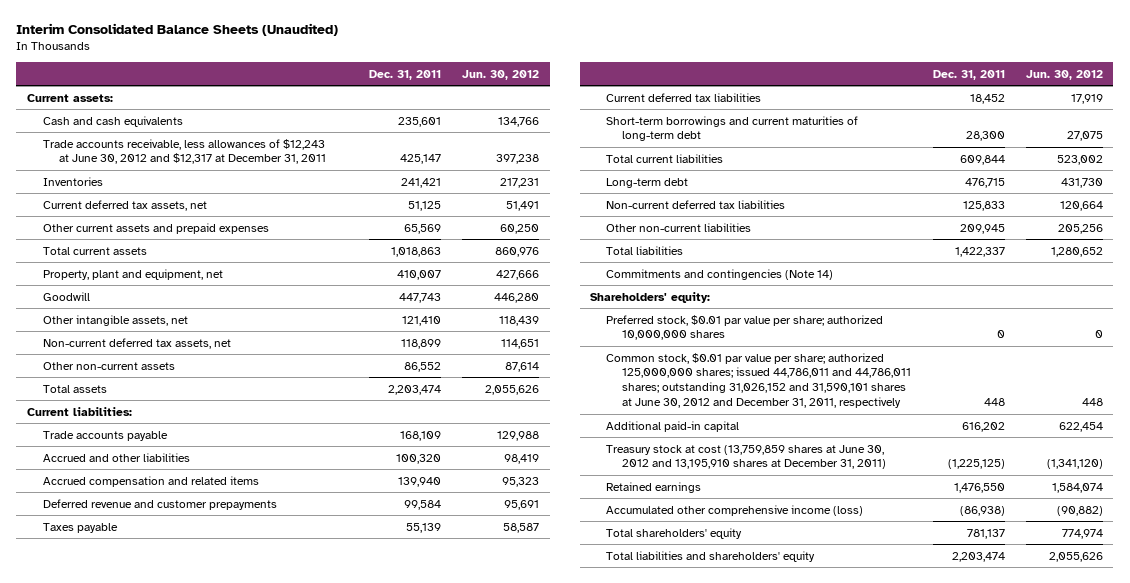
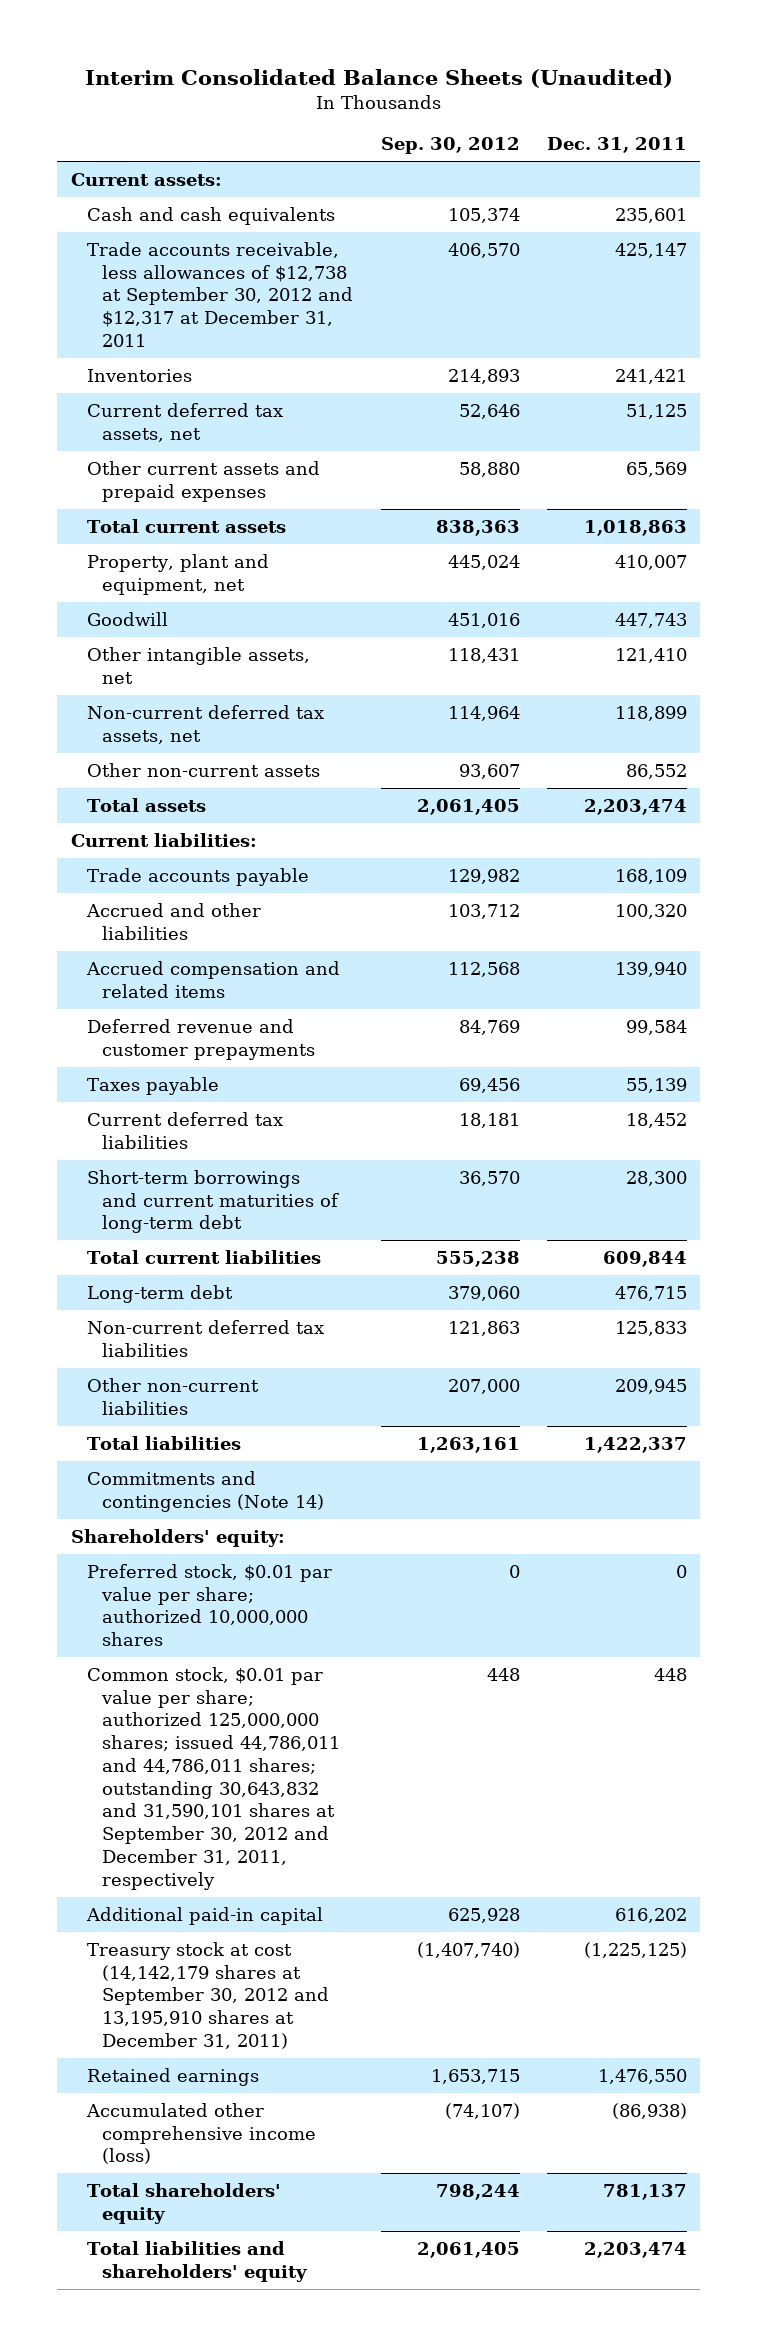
[462,69,540,80] Jun. 30, 2012 -> none
none -> [380,137,520,155] Sep. 30, 2012
[42,138,326,165] Trade accounts receivable, less allowances of $12,243 at June 30, 2012 and $12,317 at December 31, 2011 -> [86,241,354,347] Trade accounts receivable, less allowances of $12,738 at September 30, 2012 and $12,317 at December 31, 2011
[606,352,912,409] Common stock, $0.01 par value per share; authorized 125,000,000 shares; issued 44,786,011 and 44,786,011 shares; outstanding 31,026,152 and 31,590,101 shares at June 30, 2012 and December 31, 2011, respectively -> [86,1666,341,1890] Common stock, $0.01 par value per share; authorized 125,000,000 shares; issued 44,786,011 and 44,786,011 shares; outstanding 30,643,832 and 31,590,101 shares at September 30, 2012 and December 31, 2011, respectively
[606,444,887,470] Treasury stock at cost (13,759,859 shares at June 30, 2012 and 13,195,910 shares at December 31, 2011) -> [86,1941,330,2049] Treasury stock at cost (14,142,179 shares at September 30, 2012 and 13,195,910 shares at December 31, 2011)

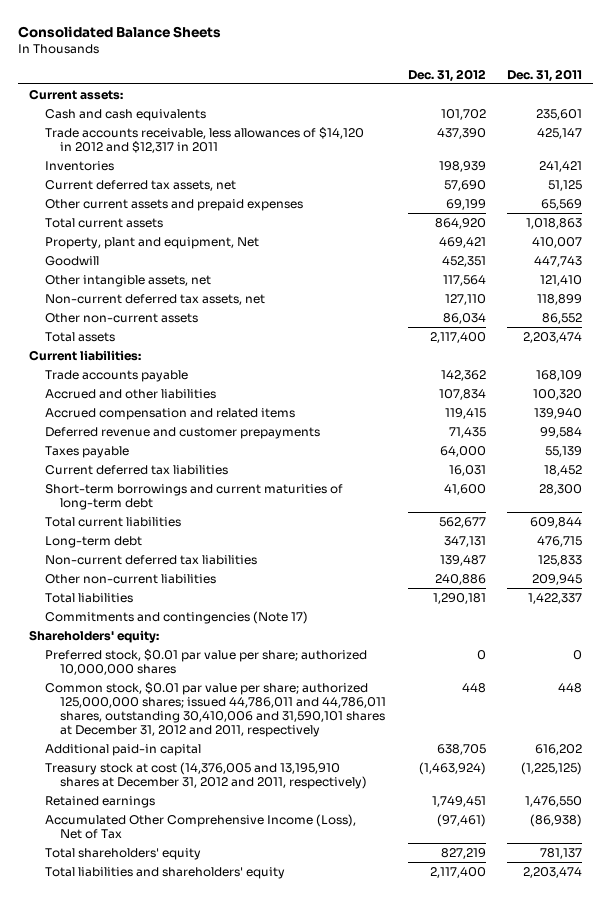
[84,68,673,88] Interim Consolidated Balance Sheets (Unaudited) -> [18,25,222,38] Consolidated Balance Sheets
[380,137,520,155] Sep. 30, 2012 -> none
none -> [407,68,486,82] Dec. 31, 2012
[86,241,354,347] Trade accounts receivable, less allowances of $12,738 at September 30, 2012 and $12,317 at December 31, 2011 -> [44,126,364,153] Trade accounts receivable, less allowances of $14,120 in 2012 and $12,317 in 2011
[86,553,269,595] Property, plant and equipment, net -> [44,236,259,249] Property, plant and equipment, Net
[86,1470,325,1512] Commitments and contingencies (Note 14) -> [44,610,308,624] Commitments and contingencies (Note 17)
[86,1666,341,1890] Common stock, $0.01 par value per share; authorized 125,000,000 shares; issued 44,786,011 and 44,786,011 shares; outstanding 30,643,832 and 31,590,101 shares at September 30, 2012 and December 31, 2011, respectively -> [44,681,387,738] Common stock, $0.01 par value per share; authorized 125,000,000 shares; issued 44,786,011 and 44,786,011 shares, outstanding 30,410,006 and 31,590,101 shares at December 31, 2012 and 2011, respectively
[86,1941,330,2049] Treasury stock at cost (14,142,179 shares at September 30, 2012 and 13,195,910 shares at December 31, 2011) -> [44,761,368,789] Treasury stock at cost (14,376,005 and 13,195,910 shares at December 31, 2012 and 2011, respectively)
[85,2102,317,2165] Accumulated other comprehensive income (loss) -> [44,813,356,839] Accumulated Other Comprehensive Income (Loss), Net of Tax

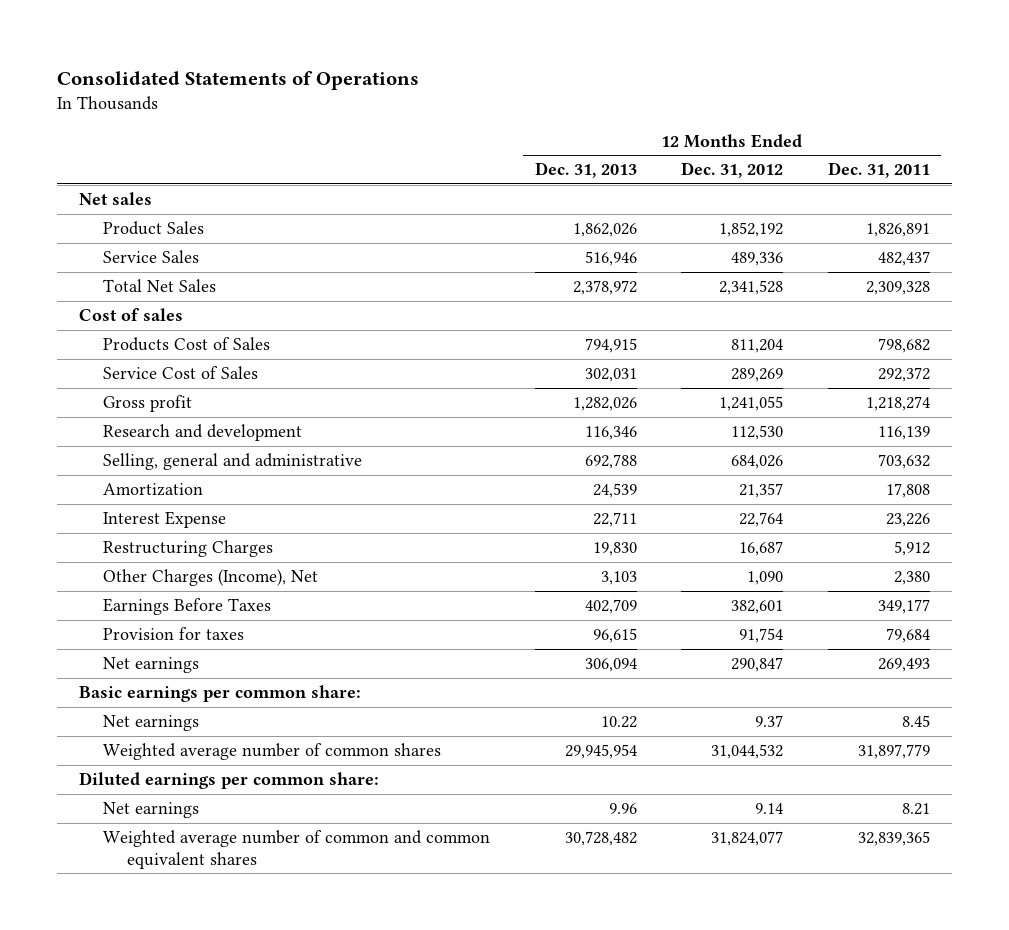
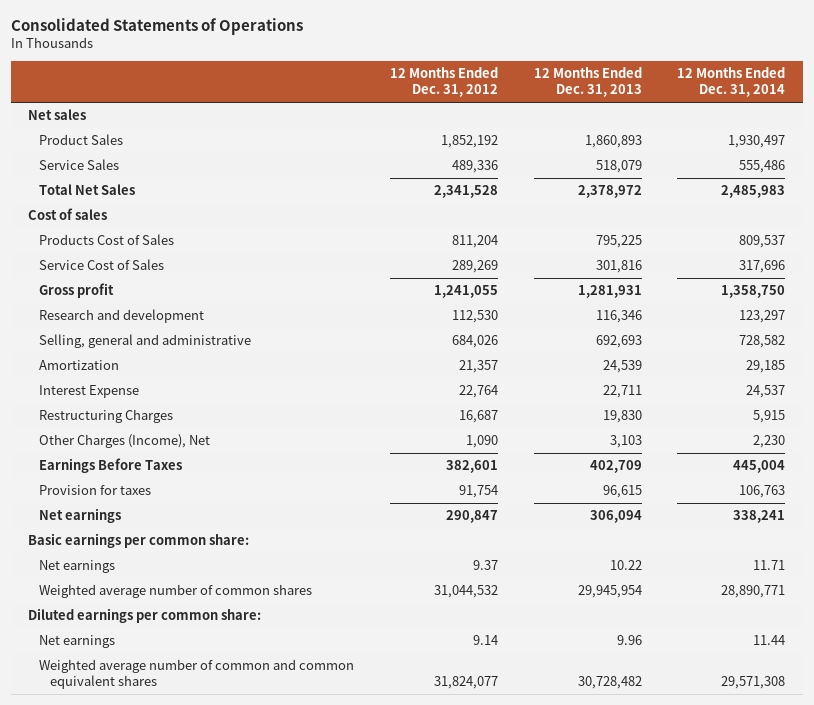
[828,162,931,179] Dec. 31, 2011 -> none
none -> [677,67,786,98] 12 Months Ended Dec. 31, 2014
[572,223,637,238] 1,862,026 -> [584,135,642,149] 1,860,893
[584,251,637,267] 516,946 -> [595,160,642,174] 518,079
[584,338,637,354] 794,915 -> [595,235,642,249] 795,225
[584,368,637,383] 302,031 -> [595,260,642,274] 301,816
[572,397,637,412] 1,282,026 -> [577,285,642,299] 1,281,931
[584,454,637,470] 692,788 -> [595,335,642,349] 692,693

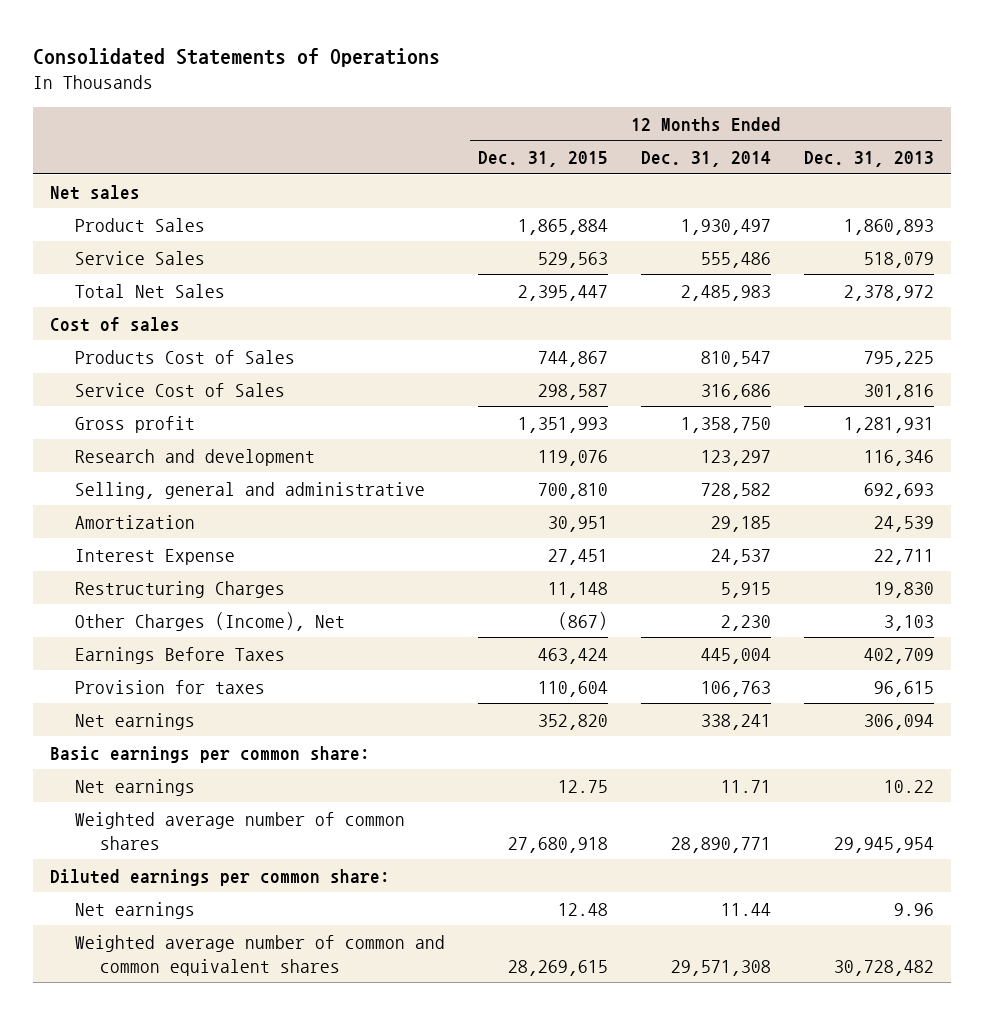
[389,67,498,98] 12 Months Ended Dec. 31, 2012 -> none
none -> [478,151,609,168] Dec. 31, 2015
[739,235,786,249] 809,537 -> [701,350,772,367] 810,547
[739,260,786,274] 317,696 -> [701,383,772,400] 316,686

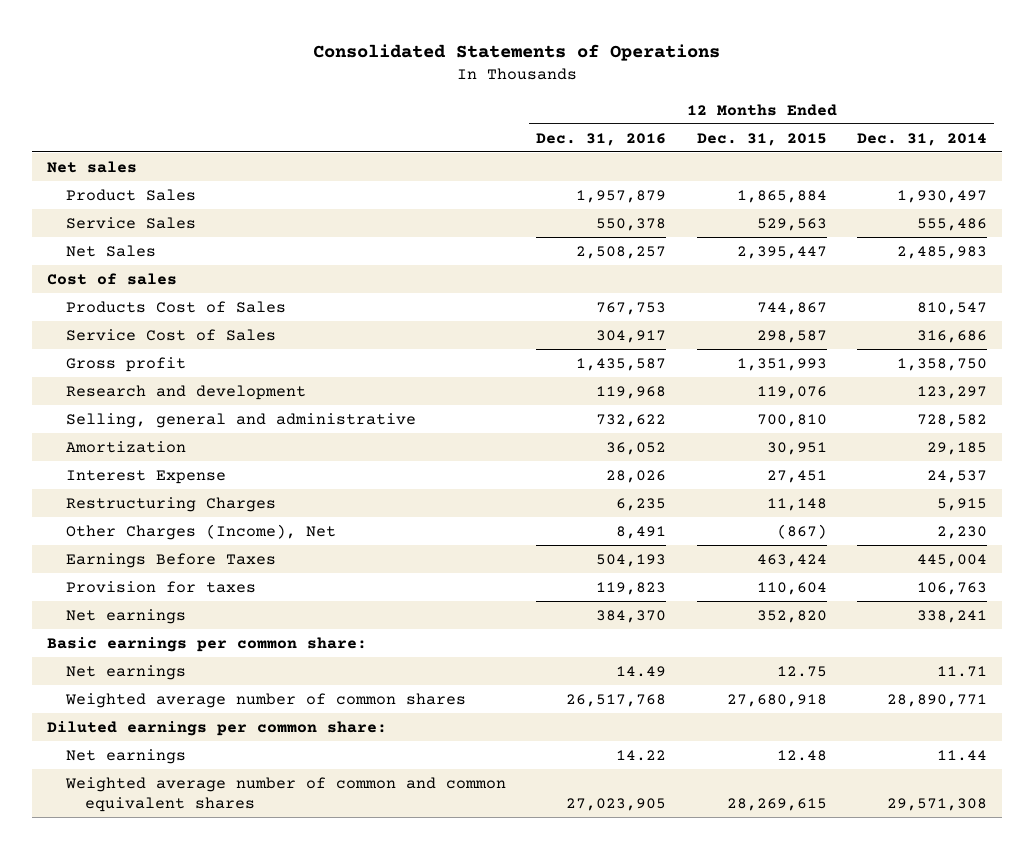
[804,151,935,168] Dec. 31, 2013 -> none
none -> [536,132,667,146] Dec. 31, 2016
[75,283,226,298] Total Net Sales -> [66,244,157,257] Net Sales

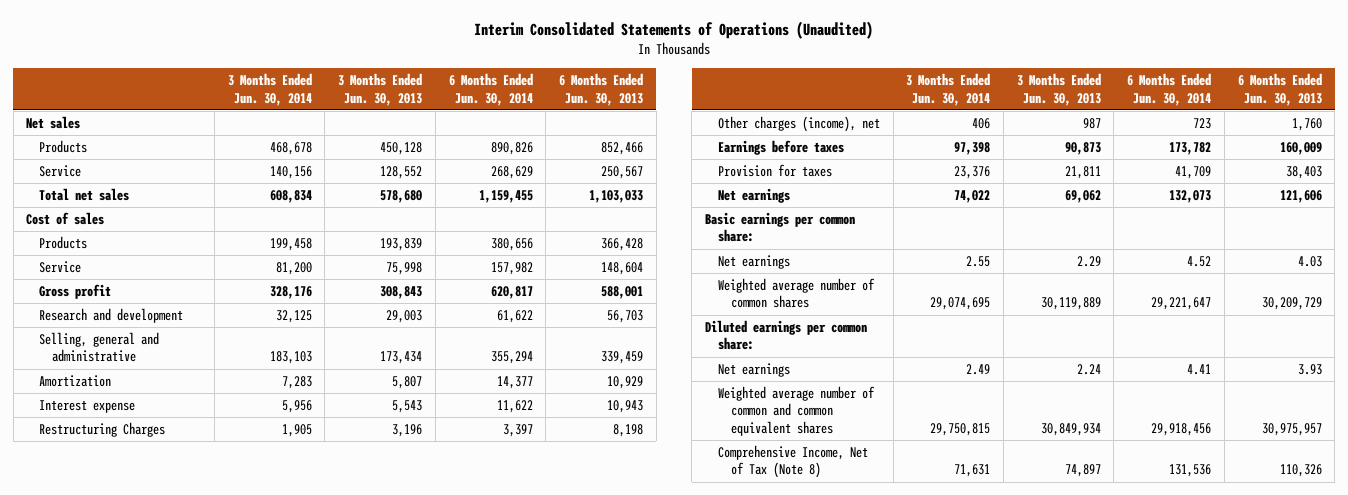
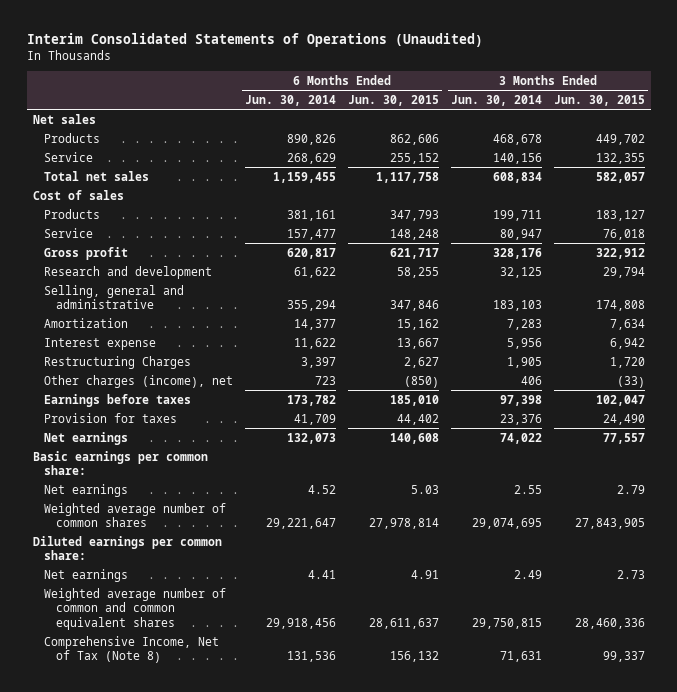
[338,73,423,106] 3 Months Ended Jun. 30, 2013 -> none
[559,73,644,106] 6 Months Ended Jun. 30, 2013 -> none
none -> [348,94,440,106] Jun. 30, 2015
none -> [553,94,645,106] Jun. 30, 2015
[269,238,312,252] 199,458 -> [492,209,542,221] 199,711
[490,238,533,252] 380,656 -> [287,209,337,221] 381,161
[275,262,312,276] 81,200 -> [499,228,542,240] 80,947
[490,262,533,276] 157,982 -> [287,228,337,240] 157,477

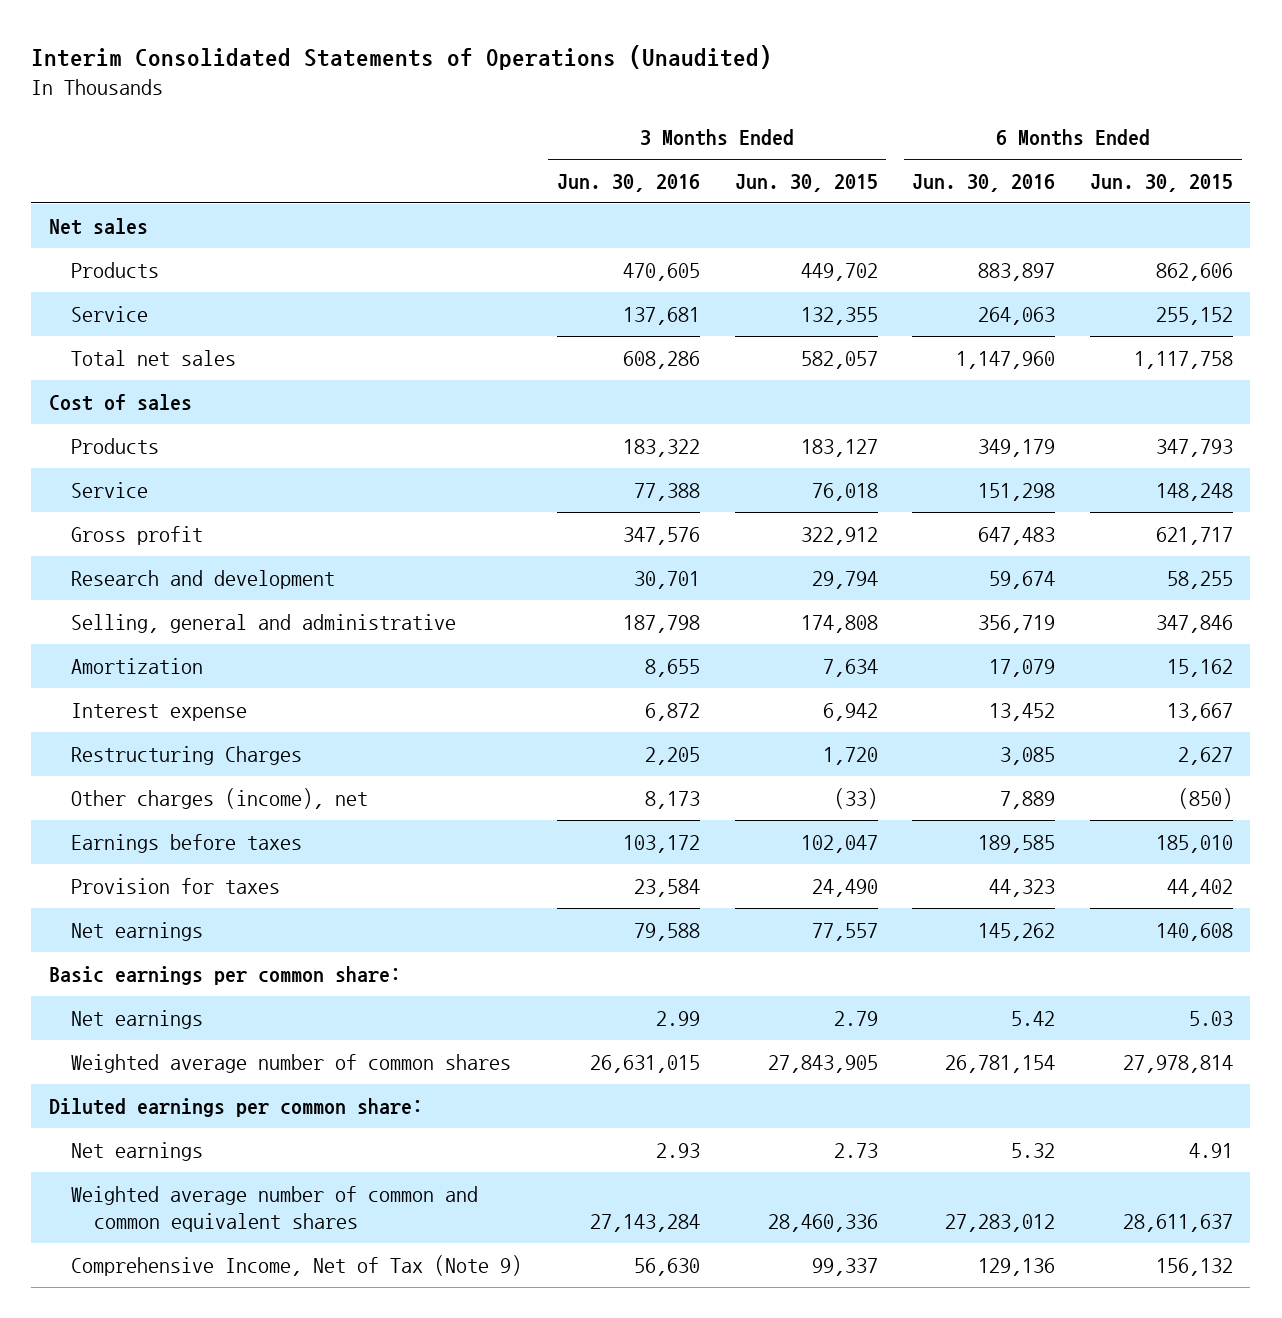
[245,94,337,106] Jun. 30, 2014 -> none
[450,94,542,106] Jun. 30, 2014 -> none
none -> [556,173,700,192] Jun. 30, 2016
none -> [912,173,1056,192] Jun. 30, 2016
[44,635,220,664] Comprehensive Income, Net of Tax (Note 8) -> [71,1254,523,1276] Comprehensive Income, Net of Tax (Note 9)

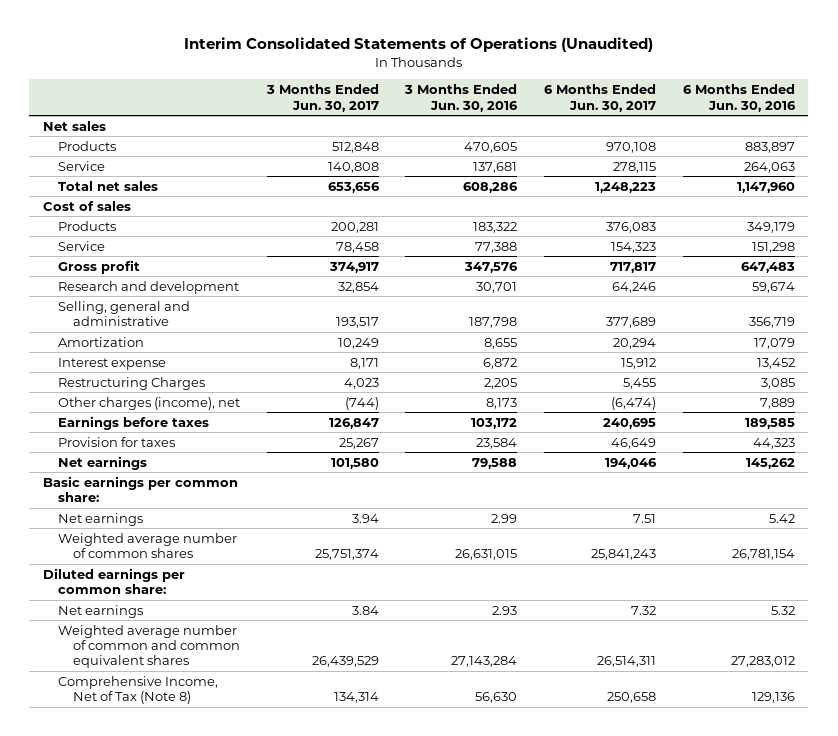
[734,173,878,192] Jun. 30, 2015 -> none
[1089,173,1233,192] Jun. 30, 2015 -> none
none -> [265,84,379,112] 3 Months Ended Jun. 30, 2017
none -> [544,84,657,112] 6 Months Ended Jun. 30, 2017
[71,1254,523,1276] Comprehensive Income, Net of Tax (Note 9) -> [57,675,218,705] Comprehensive Income, Net of Tax (Note 8)

